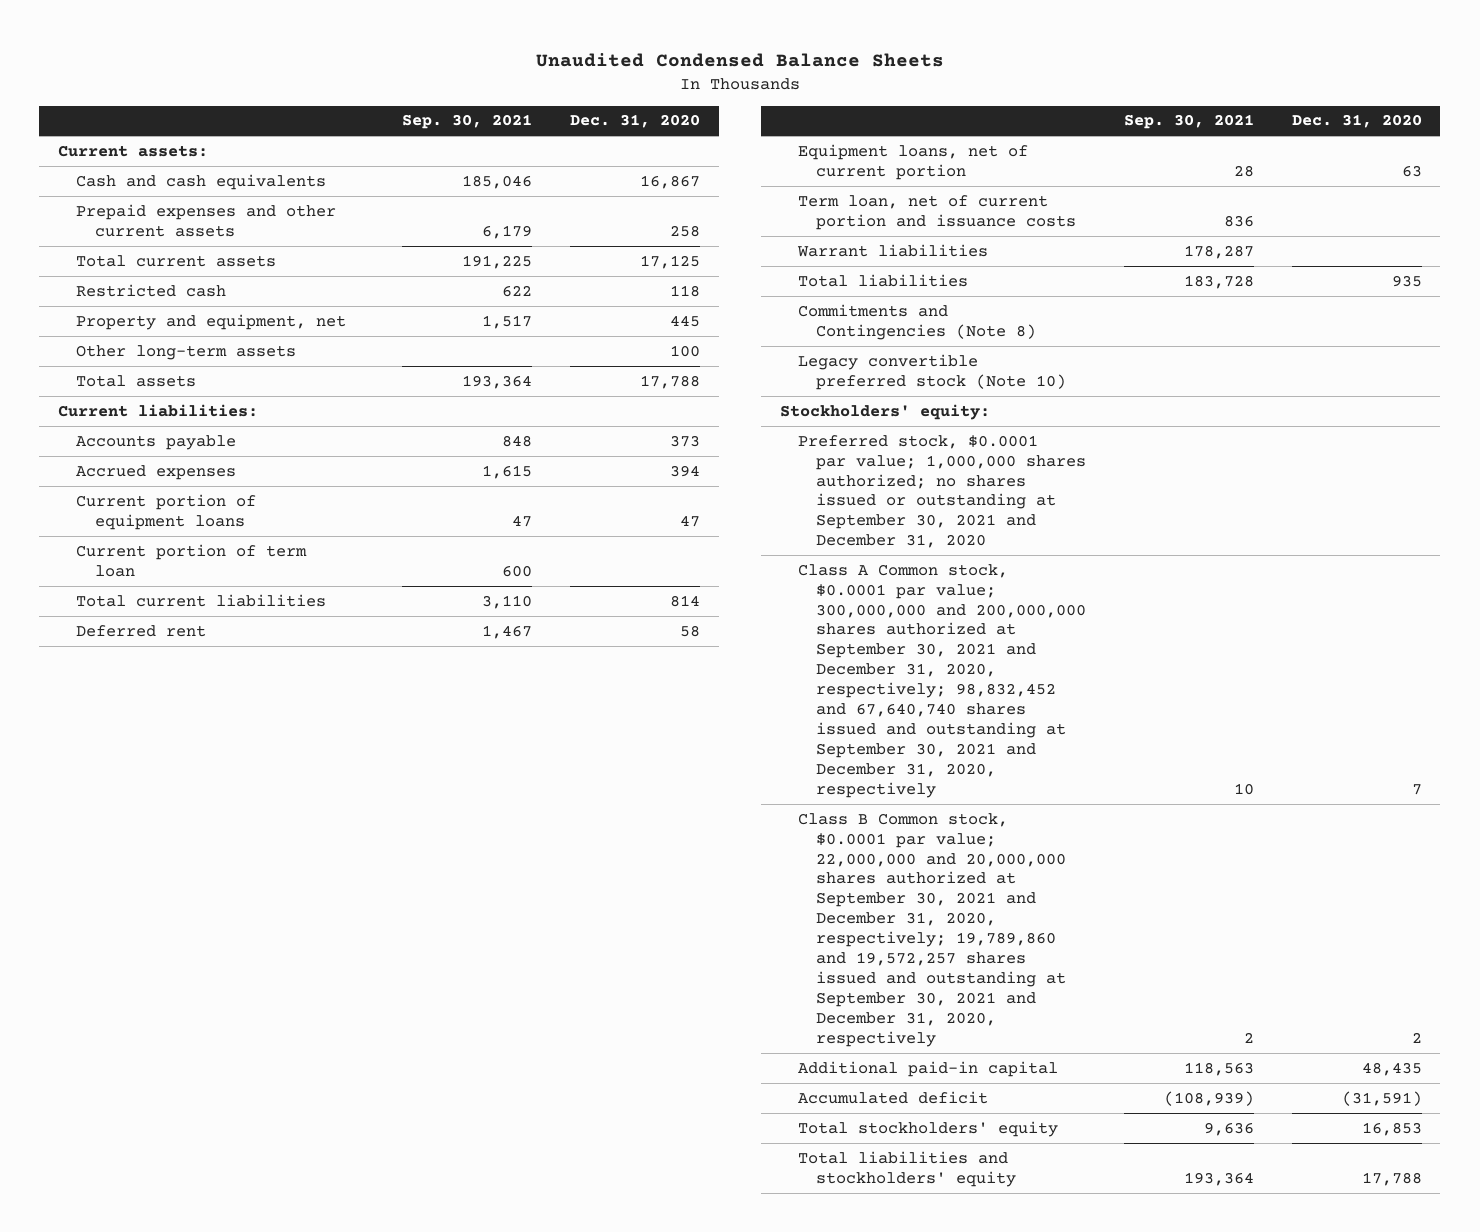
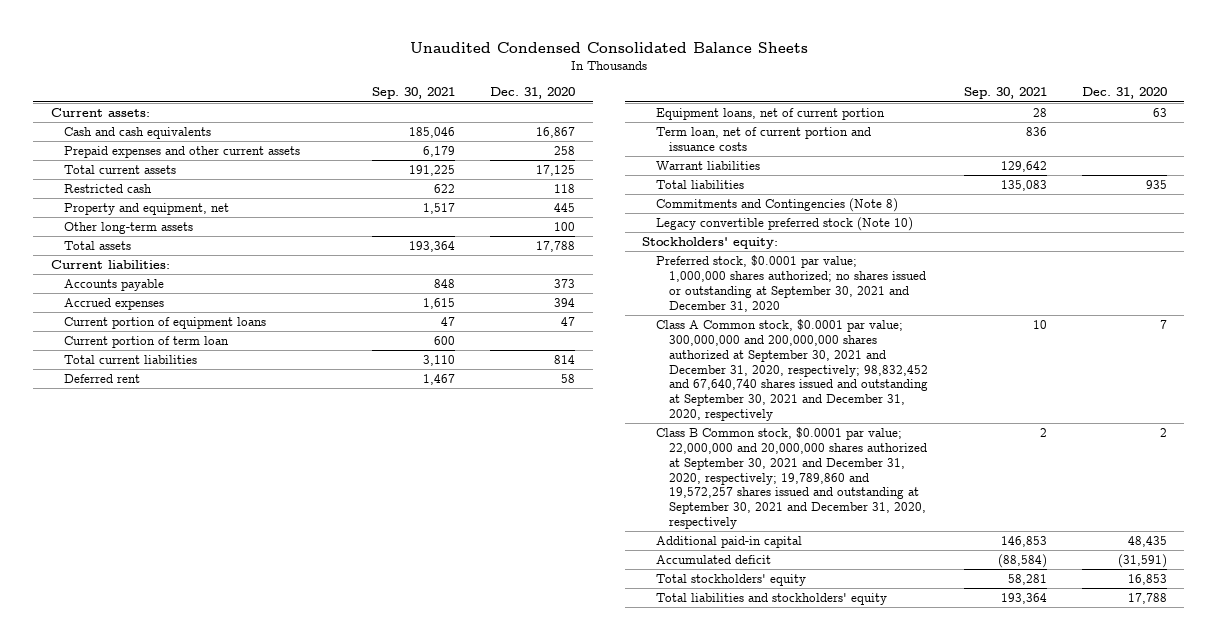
[535,52,944,67] Unaudited Condensed Balance Sheets -> [409,41,808,53] Unaudited Condensed Consolidated Balance Sheets
[1183,244,1254,259] 178,287 -> [1000,160,1047,172] 129,642
[1183,274,1254,289] 183,728 -> [1000,179,1047,191] 135,083
[1183,1061,1254,1076] 118,563 -> [1000,535,1047,547] 146,853
[1163,1090,1254,1106] (108,939) -> [997,553,1047,568] (88,584)
[1203,1121,1254,1136] 9,636 -> [1007,573,1047,585] 58,281

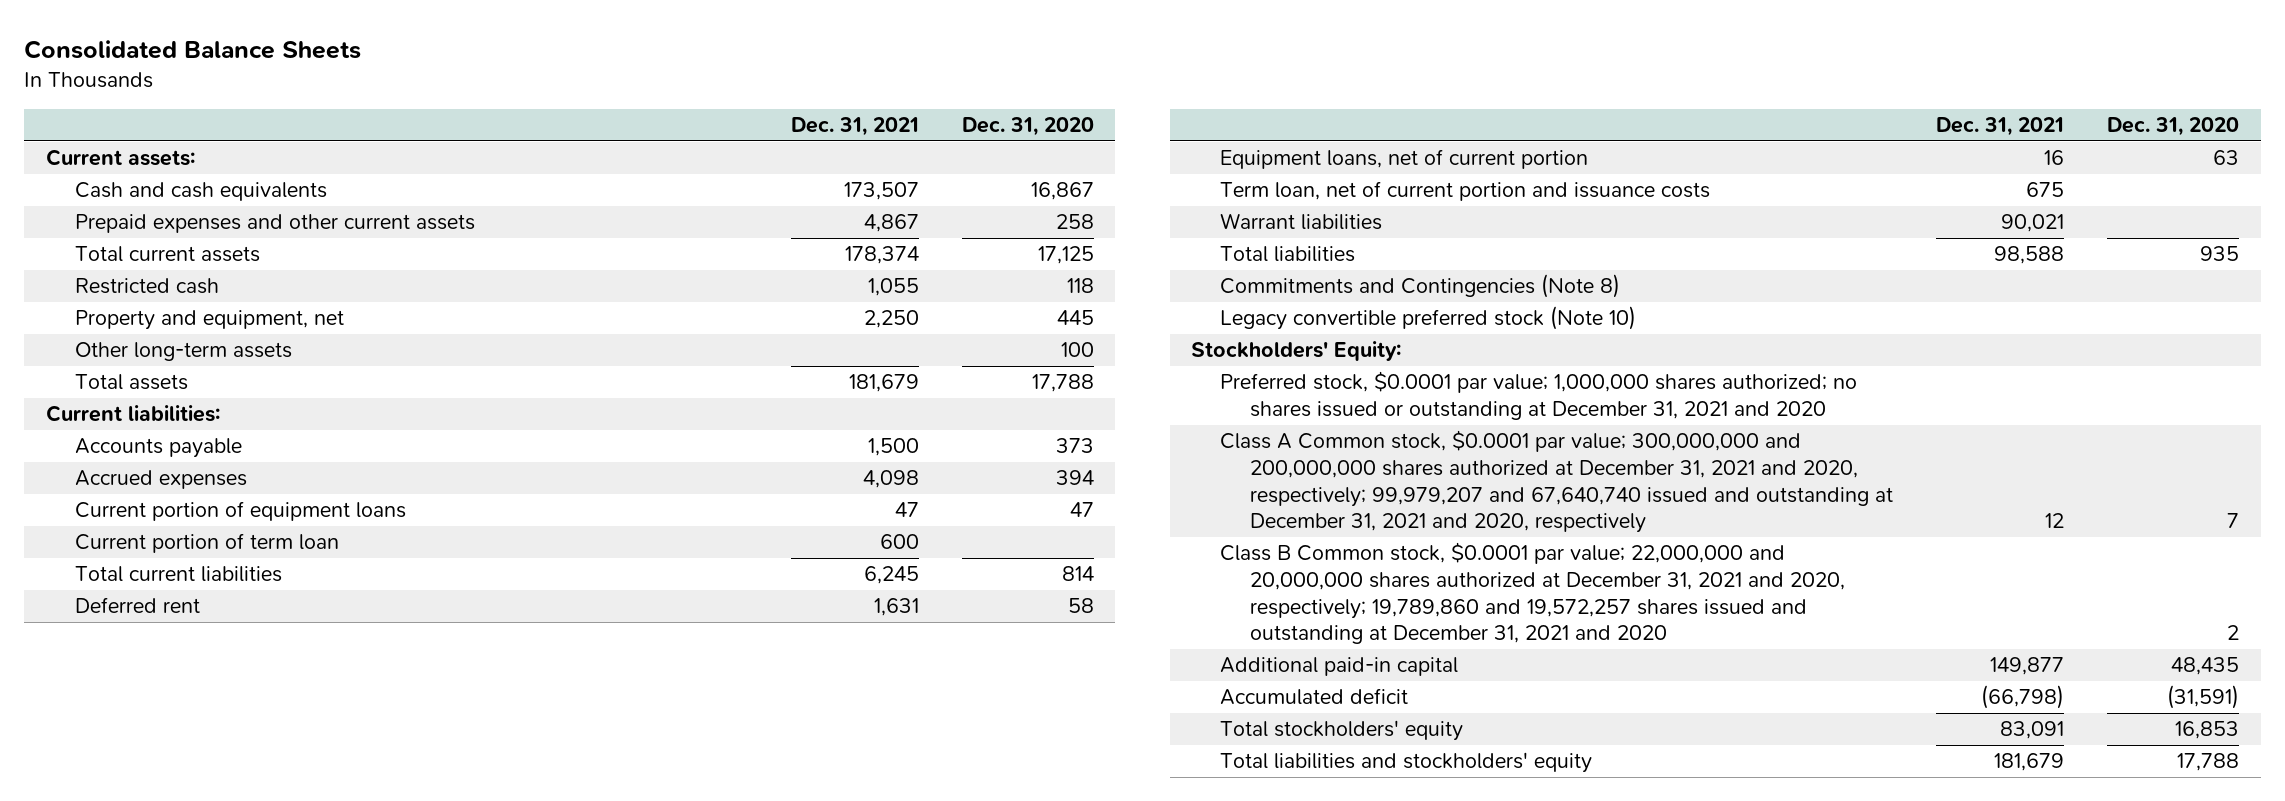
[409,41,808,53] Unaudited Condensed Consolidated Balance Sheets -> [24,40,362,60] Consolidated Balance Sheets
[372,87,456,100] Sep. 30, 2021 -> none
none -> [790,117,919,137] Dec. 31, 2021
[642,236,779,249] Stockholders' equity: -> [1191,341,1402,362] Stockholders' Equity:
[655,254,927,312] Preferred stock, $0.0001 par value; 1,000,000 shares authorized; no shares issued or outstanding at September 30, 2021 and December 31, 2020 -> [1220,371,1858,421] Preferred stock, $0.0001 par value; 1,000,000 shares authorized; no shares issued or outstanding at December 31, 2021 and 2020
[655,318,929,422] Class A Common stock, $0.0001 par value; 300,000,000 and 200,000,000 shares authorized at September 30, 2021 and December 31, 2020, respectively; 98,832,452 and 67,640,740 shares issued and outstanding at September 30, 2021 and December 31, 2020, respectively -> [1220,430,1893,534] Class A Common stock, $0.0001 par value; 300,000,000 and 200,000,000 shares authorized at December 31, 2021 and 2020, respectively; 99,979,207 and 67,640,740 issued and outstanding at December 31, 2021 and 2020, respectively
[655,426,928,530] Class B Common stock, $0.0001 par value; 22,000,000 and 20,000,000 shares authorized at September 30, 2021 and December 31, 2020, respectively; 19,789,860 and 19,572,257 shares issued and outstanding at September 30, 2021 and December 31, 2020, respectively -> [1220,542,1845,645] Class B Common stock, $0.0001 par value; 22,000,000 and 20,000,000 shares authorized at December 31, 2021 and 2020, respectively; 19,789,860 and 19,572,257 shares issued and outstanding at December 31, 2021 and 2020

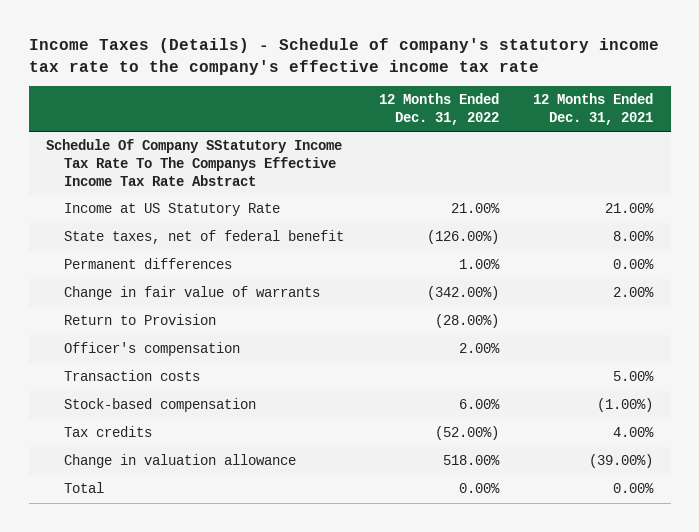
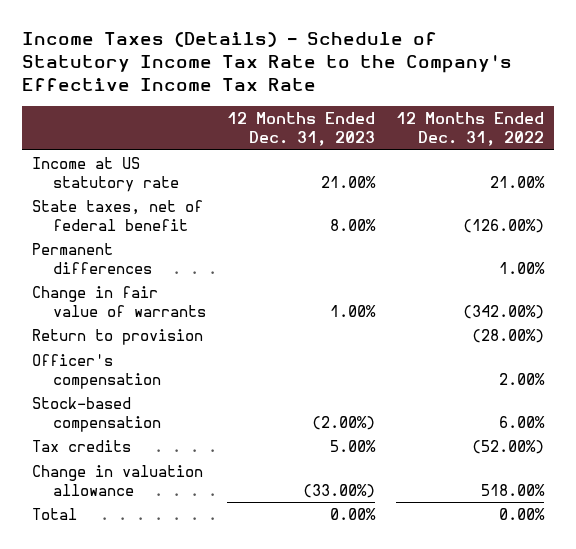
[28,38,659,75] Income Taxes (Details) - Schedule of company's statutory income tax rate to the company's effective income tax rate -> [22,32,513,92] Income Taxes (Details) - Schedule of Statutory Income Tax Rate to the Company's Effective Income Tax Rate
[533,93,654,126] 12 Months Ended Dec. 31, 2021 -> none
none -> [227,112,376,146] 12 Months Ended Dec. 31, 2023
[45,139,342,186] Schedule Of Company SStatutory Income Tax Rate To The Companys Effective Income Tax Rate Abstract -> none
[64,203,281,217] Income at US Statutory Rate -> [32,157,180,192] Income at US statutory rate
[64,314,217,326] Return to Provision -> [32,329,204,346] Return to provision
[64,370,201,382] Transaction costs -> none

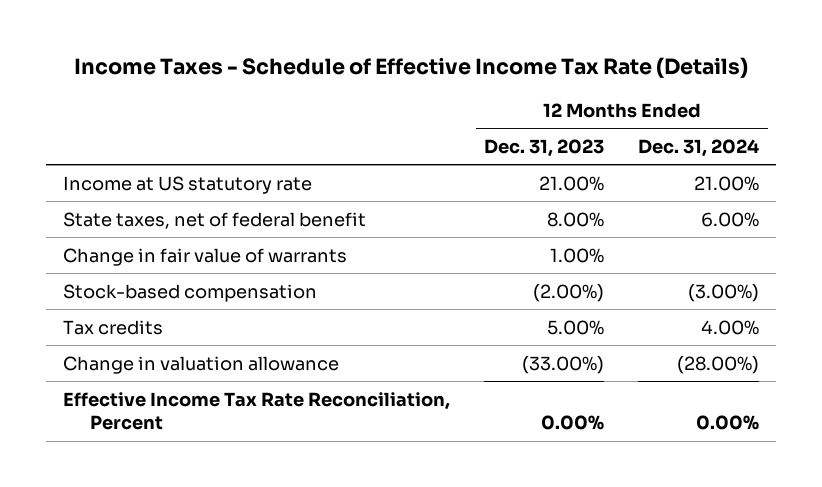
[22,32,513,92] Income Taxes (Details) - Schedule of Statutory Income Tax Rate to the Company's Effective Income Tax Rate -> [74,57,749,79] Income Taxes - Schedule of Effective Income Tax Rate (Details)
[395,112,544,146] 12 Months Ended Dec. 31, 2022 -> none
none -> [638,138,760,157] Dec. 31, 2024
[32,243,153,274] Permanent differences -> none
[32,329,204,346] Return to provision -> none
[32,354,162,389] Officer's compensation -> none
[32,508,78,521] Total -> [62,391,450,431] Effective Income Tax Rate Reconciliation, Percent

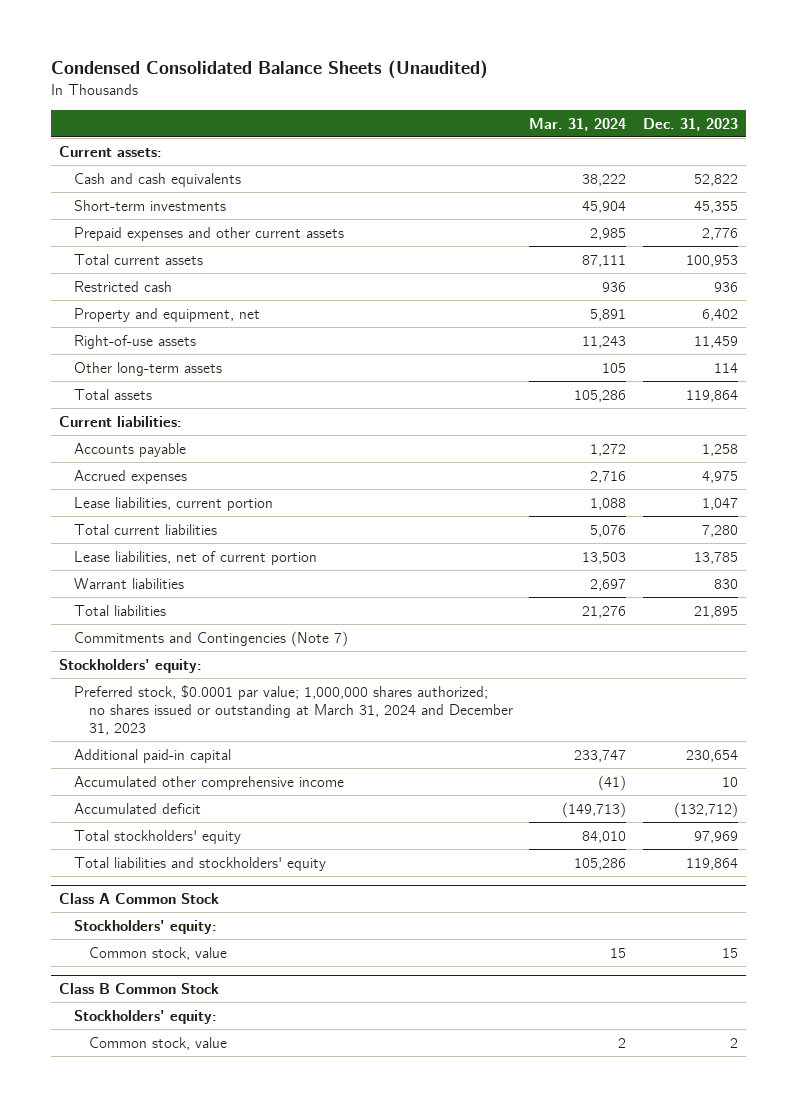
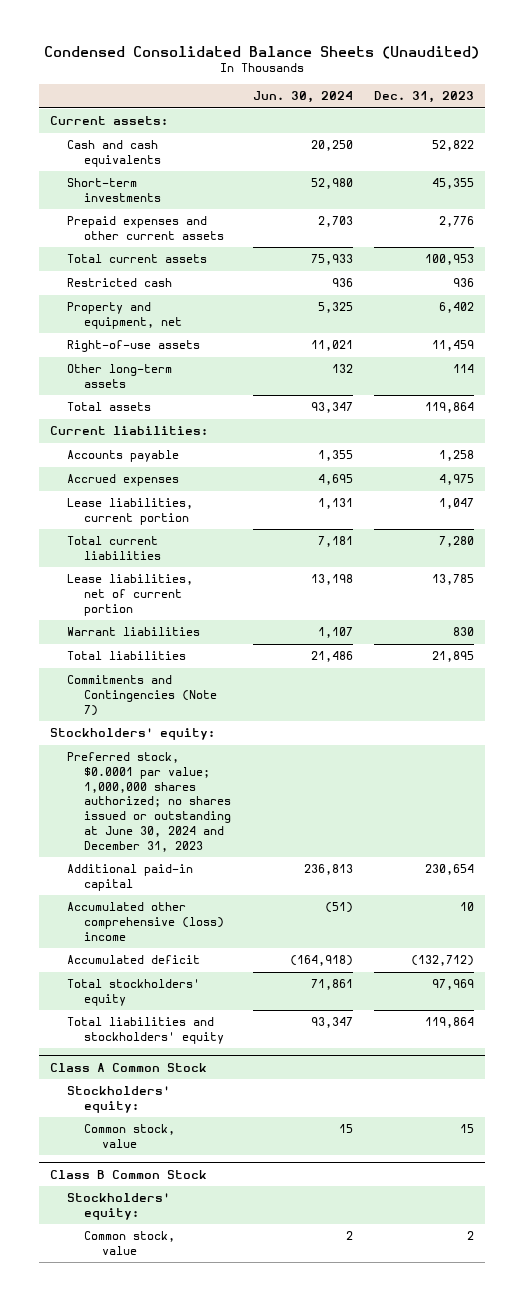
[529,117,627,131] Mar. 31, 2024 -> none
none -> [252,91,353,104] Jun. 30, 2024
[73,684,513,735] Preferred stock, $0.0001 par value; 1,000,000 shares authorized; no shares issued or outstanding at March 31, 2024 and December 31, 2023 -> [66,752,232,852] Preferred stock, $0.0001 par value; 1,000,000 shares authorized; no shares issued or outstanding at June 30, 2024 and December 31, 2023
[73,775,344,790] Accumulated other comprehensive income -> [66,902,225,941] Accumulated other comprehensive (loss) income

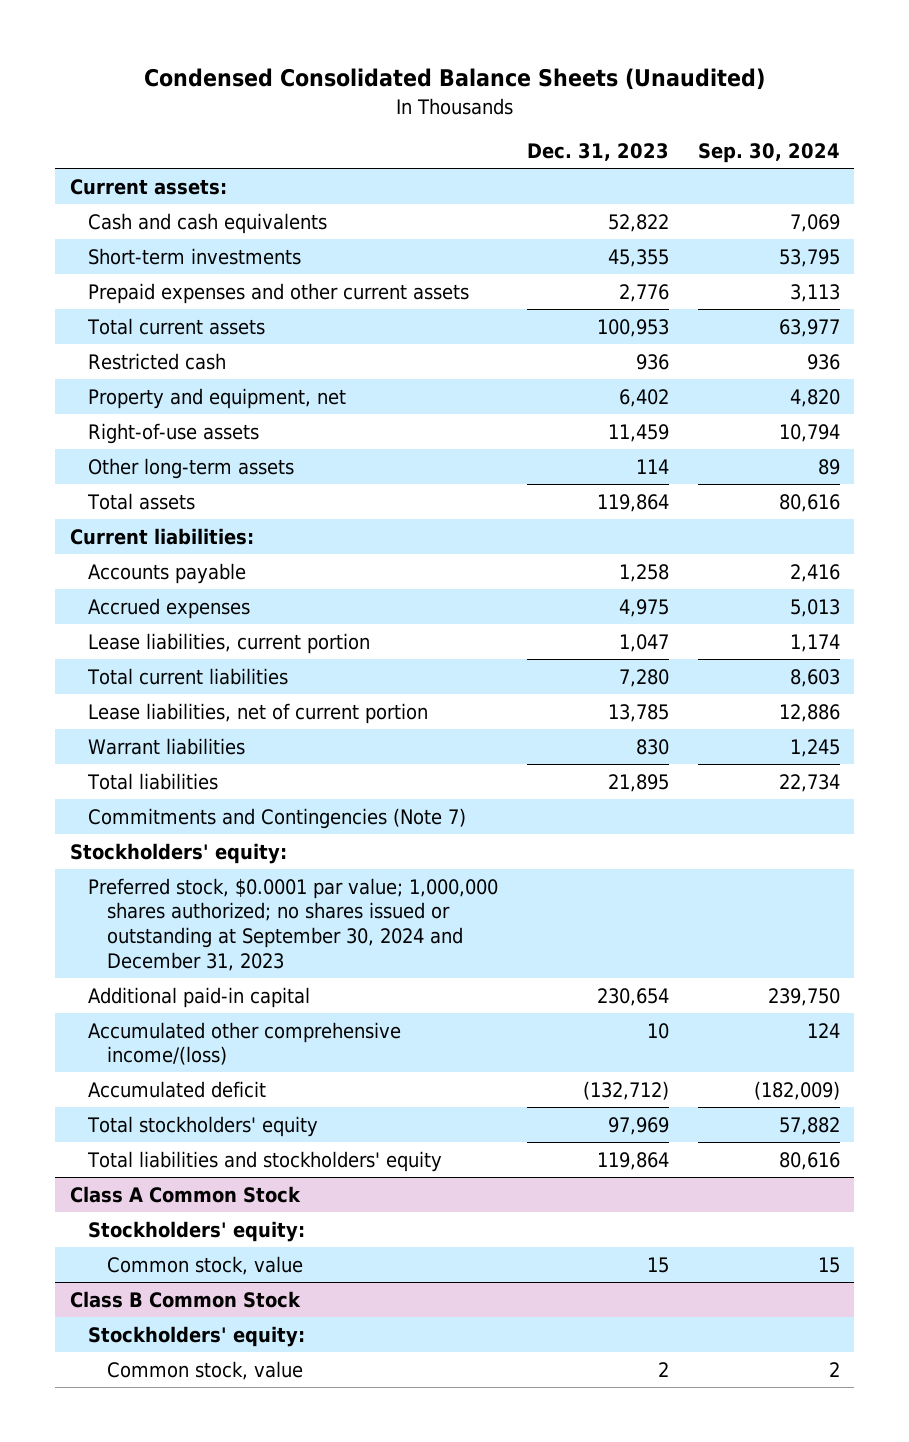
[252,91,353,104] Jun. 30, 2024 -> none
none -> [697,143,840,164] Sep. 30, 2024
[66,752,232,852] Preferred stock, $0.0001 par value; 1,000,000 shares authorized; no shares issued or outstanding at June 30, 2024 and December 31, 2023 -> [88,877,499,972] Preferred stock, $0.0001 par value; 1,000,000 shares authorized; no shares issued or outstanding at September 30, 2024 and December 31, 2023
[66,902,225,941] Accumulated other comprehensive (loss) income -> [88,1021,402,1066] Accumulated other comprehensive income/(loss)

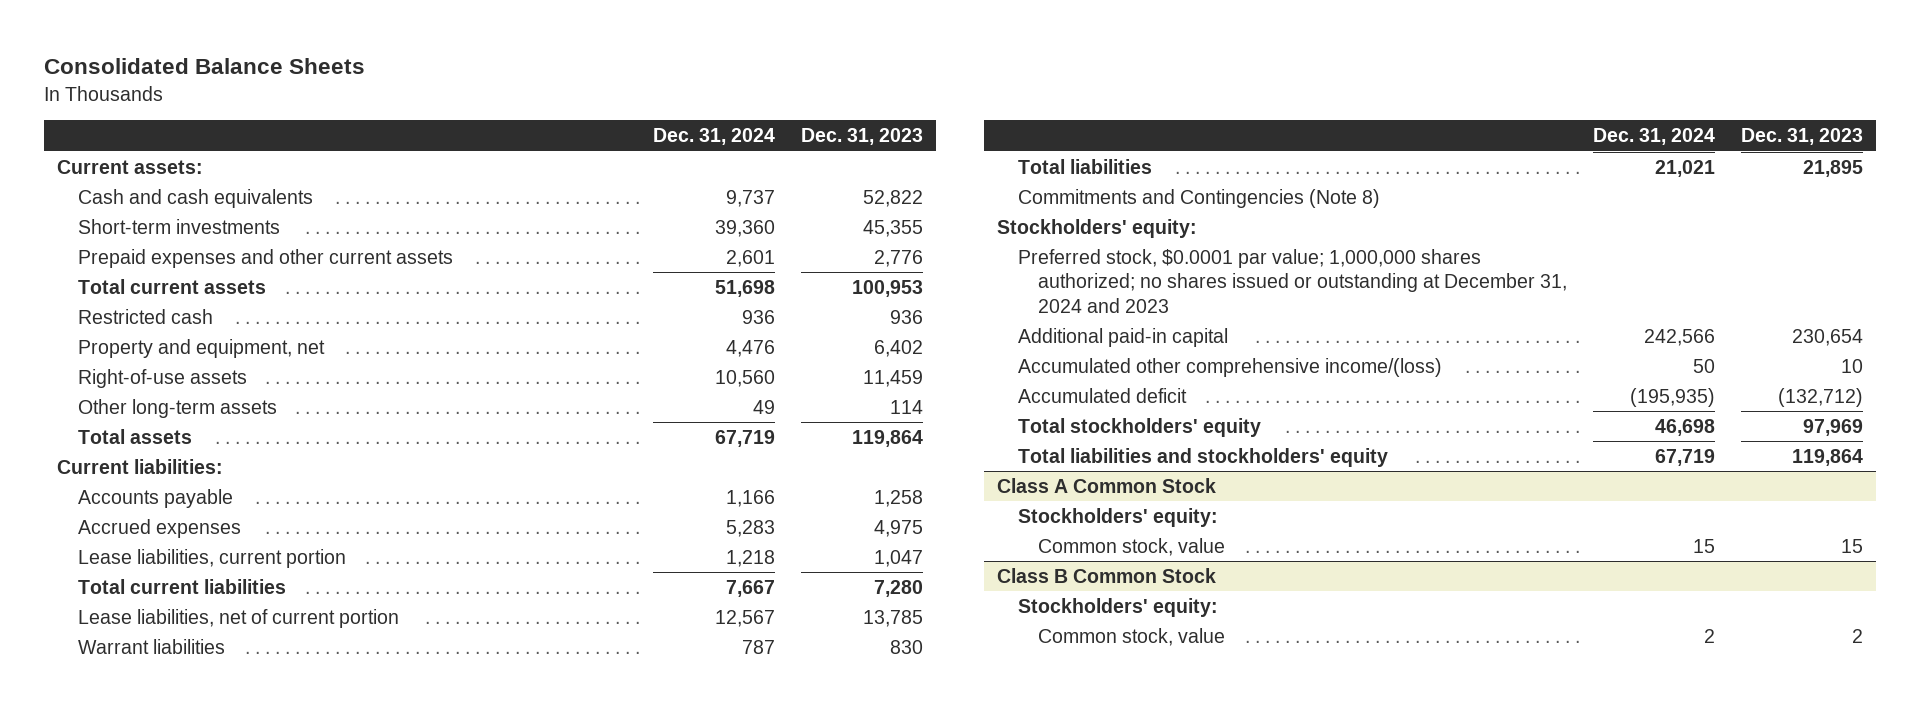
[143,68,765,91] Condensed Consolidated Balance Sheets (Unaudited) -> [44,58,366,75] Consolidated Balance Sheets
[697,143,840,164] Sep. 30, 2024 -> none
none -> [652,128,775,146] Dec. 31, 2024
[88,807,467,829] Commitments and Contingencies (Note 7) -> [1017,188,1380,208] Commitments and Contingencies (Note 8)
[88,877,499,972] Preferred stock, $0.0001 par value; 1,000,000 shares authorized; no shares issued or outstanding at September 30, 2024 and December 31, 2023 -> [1017,248,1568,313] Preferred stock, $0.0001 par value; 1,000,000 shares authorized; no shares issued or outstanding at December 31, 2024 and 2023

